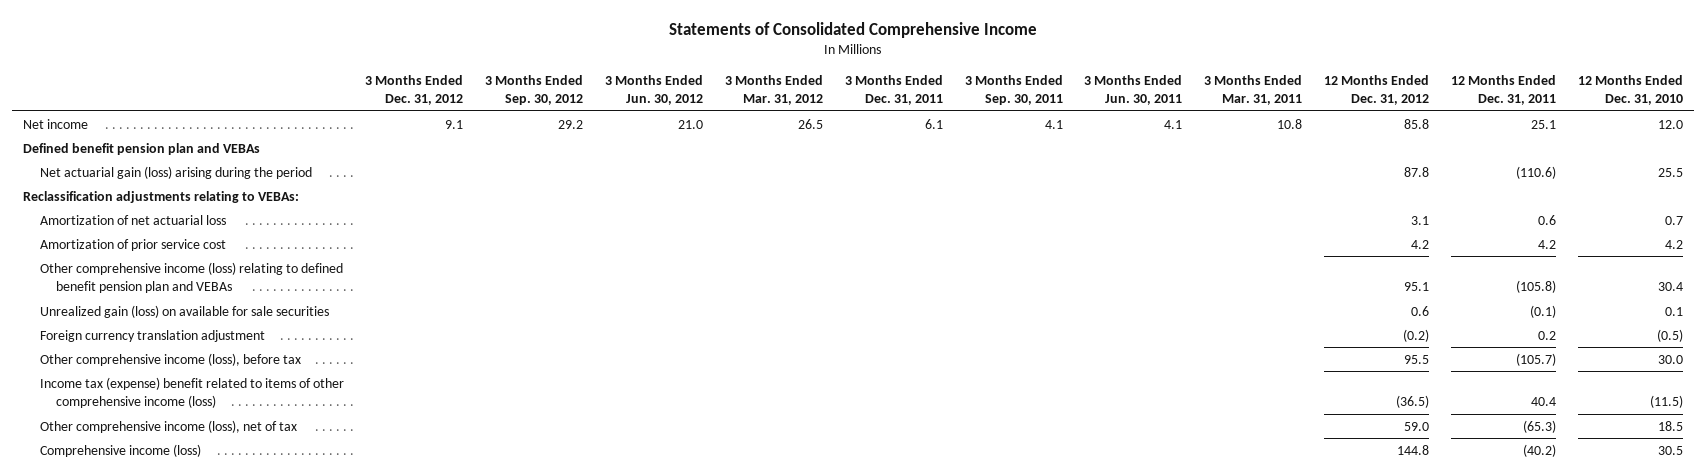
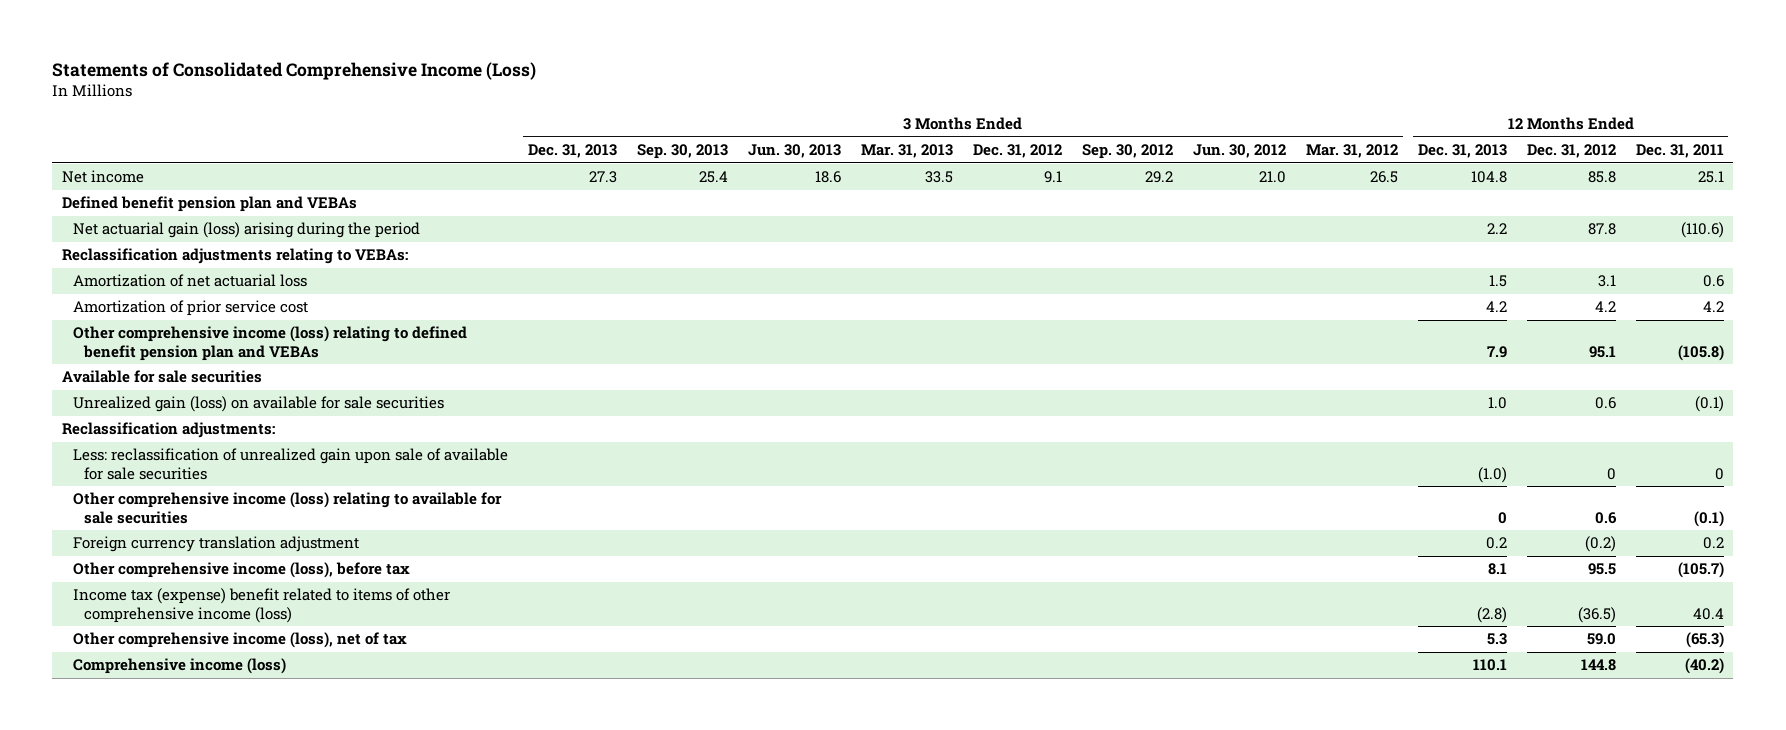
[669,21,1038,38] Statements of Consolidated Comprehensive Income -> [52,61,537,80] Statements of Consolidated Comprehensive Income (Loss)
[844,74,943,106] 3 Months Ended Dec. 31, 2011 -> none
[964,74,1063,106] 3 Months Ended Sep. 30, 2011 -> none
[1084,74,1183,106] 3 Months Ended Jun. 30, 2011 -> none
[1204,74,1303,106] 3 Months Ended Mar. 31, 2011 -> none
[1577,74,1683,106] 12 Months Ended Dec. 31, 2010 -> none
none -> [528,144,618,159] Dec. 31, 2013
none -> [637,144,729,160] Sep. 30, 2013
none -> [748,144,842,159] Jun. 30, 2013
none -> [860,144,953,159] Mar. 31, 2013
none -> [1417,144,1507,159] Dec. 31, 2013
none -> [62,370,263,384] Available for sale securities
none -> [62,422,276,439] Reclassification adjustments:
none -> [73,448,509,480] Less: reclassification of unrealized gain upon sale of available for sale securities
none -> [73,492,503,524] Other comprehensive income (loss) relating to available for sale securities

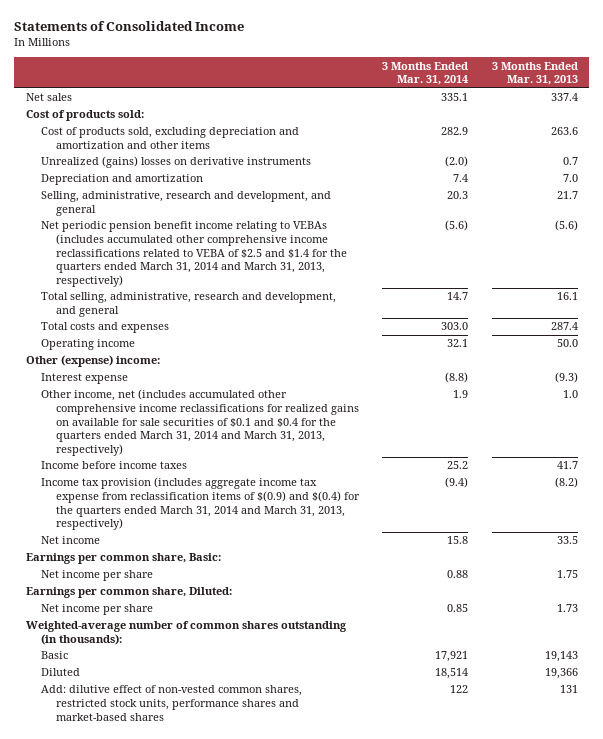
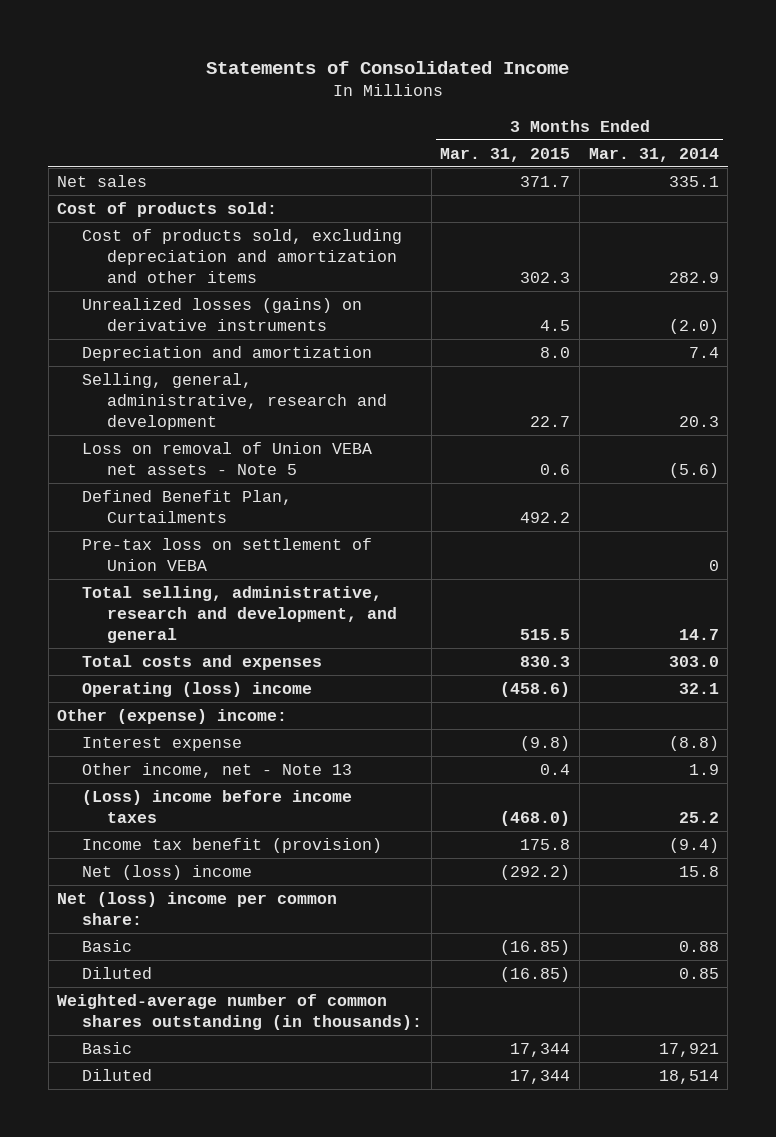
[491,61,578,86] 3 Months Ended Mar. 31, 2013 -> none
none -> [440,147,571,162] Mar. 31, 2015
[40,156,311,169] Unrealized (gains) losses on derivative instruments -> [82,297,363,331] Unrealized losses (gains) on derivative instruments
[40,191,331,217] Selling, administrative, research and development, and general -> [82,372,387,430] Selling, general, administrative, research and development
[40,221,348,288] Net periodic pension benefit income relating to VEBAs (includes accumulated other comprehensive income reclassifications related to VEBA of $2.5 and $1.4 for the quarters ended March 31, 2014 and March 31, 2013, respectively) -> [82,441,373,475] Loss on removal of Union VEBA net assets - Note 5
none -> [82,489,293,523] Defined Benefit Plan, Curtailments
none -> [82,537,373,571] Pre-tax loss on settlement of Union VEBA
[40,339,135,351] Operating income -> [82,681,313,697] Operating (loss) income
[25,587,232,599] Earnings per common share, Diluted: -> none
[40,389,360,457] Other income, net (includes accumulated other comprehensive income reclassifications for realized gains on available for sale securities of $0.1 and $0.4 for the quarters ended March 31, 2014 and March 31, 2013, respectively) -> [82,762,353,778] Other income, net - Note 13
[40,461,187,470] Income before income taxes -> [82,789,353,823] (Loss) income before income taxes
[40,477,361,531] Income tax provision (includes aggregate income tax expense from reclassification items of $(0.9) and $(0.4) for the quarters ended March 31, 2014 and March 31, 2013, respectively) -> [82,837,383,853] Income tax benefit (provision)
[40,536,100,545] Net income -> [82,864,253,880] Net (loss) income
[25,553,221,565] Earnings per common share, Basic: -> [57,891,338,925] Net (loss) income per common share:
[40,570,153,582] Net income per share -> [82,939,133,952] Basic
[40,604,153,616] Net income per share -> [82,966,153,979] Diluted
[40,685,302,721] Add: dilutive effect of non-vested common shares, restricted stock units, performance shares and market-based shares -> none

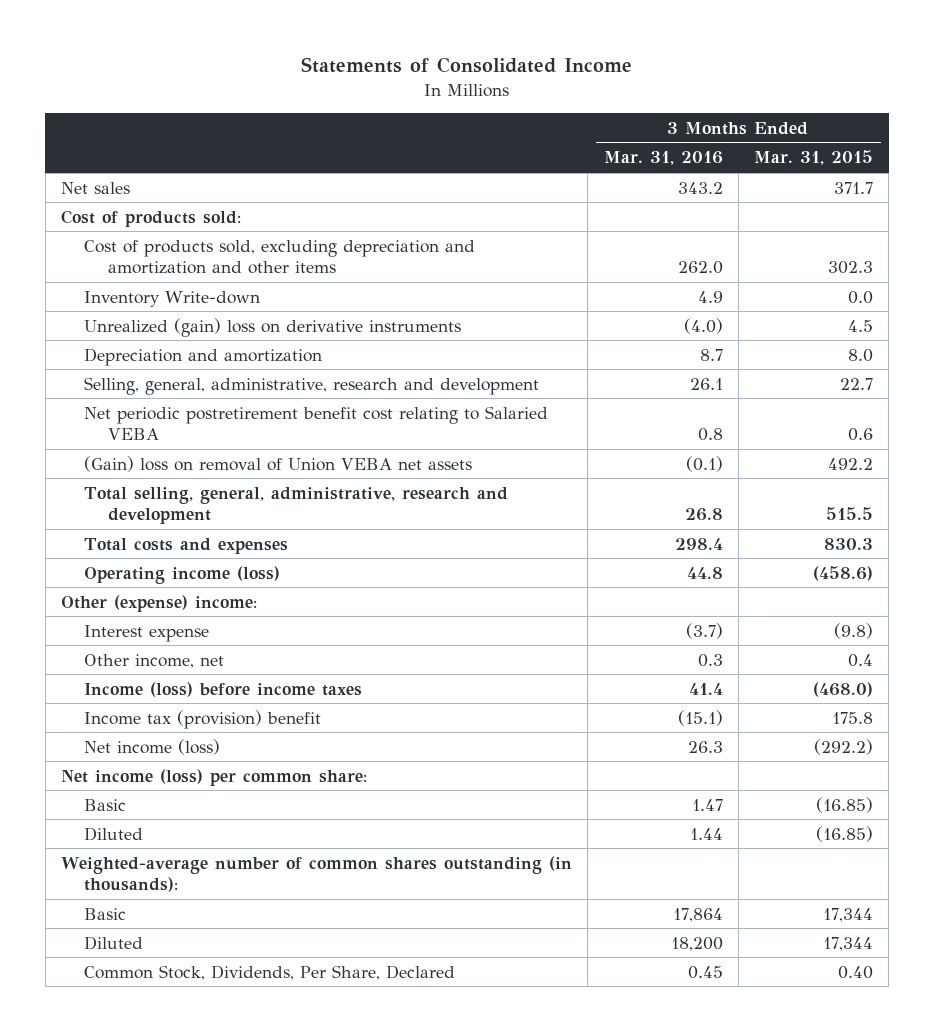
[588,147,719,162] Mar. 31, 2014 -> none
none -> [603,151,723,166] Mar. 31, 2016
none -> [84,290,261,307] Inventory Write-down
[82,297,363,331] Unrealized losses (gains) on derivative instruments -> [84,317,462,337] Unrealized (gain) loss on derivative instruments
[82,537,373,571] Pre-tax loss on settlement of Union VEBA -> none
[82,441,373,475] Loss on removal of Union VEBA net assets - Note 5 -> [84,405,549,441] Net periodic postretirement benefit cost relating to Salaried VEBA
[82,489,293,523] Defined Benefit Plan, Curtailments -> [84,455,473,472] (Gain) loss on removal of Union VEBA net assets
[82,585,397,643] Total selling, administrative, research and development, and general -> [84,486,509,525] Total selling, general, administrative, research and development
[82,681,313,697] Operating (loss) income -> [84,565,281,584] Operating income (loss)
[82,762,353,778] Other income, net - Note 13 -> [84,653,225,668] Other income, net
[82,789,353,823] (Loss) income before income taxes -> [84,681,363,697] Income (loss) before income taxes
[82,837,383,853] Income tax benefit (provision) -> [84,709,322,729] Income tax (provision) benefit
[82,864,253,880] Net (loss) income -> [84,738,221,755] Net income (loss)
[57,891,338,925] Net (loss) income per common share: -> [61,768,368,786] Net income (loss) per common share:
none -> [84,964,456,980] Common Stock, Dividends, Per Share, Declared

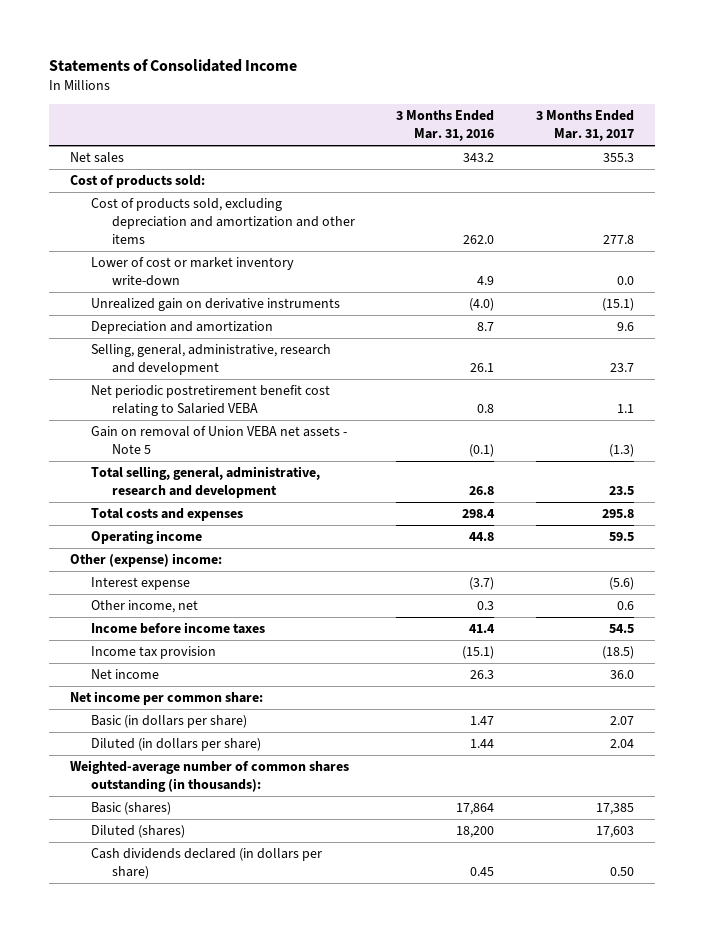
[753,150,873,166] Mar. 31, 2015 -> none
none -> [536,109,635,142] 3 Months Ended Mar. 31, 2017
[84,290,261,307] Inventory Write-down -> [90,257,294,287] Lower of cost or market inventory write-down
[84,317,462,337] Unrealized (gain) loss on derivative instruments -> [90,298,340,312] Unrealized gain on derivative instruments
[84,455,473,472] (Gain) loss on removal of Union VEBA net assets -> [90,426,347,455] Gain on removal of Union VEBA net assets - Note 5
[84,565,281,584] Operating income (loss) -> [90,530,202,545] Operating income
[84,681,363,697] Income (loss) before income taxes -> [90,622,265,635] Income before income taxes
[84,709,322,729] Income tax (provision) benefit -> [90,646,216,660] Income tax provision
[84,738,221,755] Net income (loss) -> [90,669,159,680] Net income
[61,768,368,786] Net income (loss) per common share: -> [69,691,263,706] Net income per common share:
[84,798,127,811] Basic -> [90,715,247,729] Basic (in dollars per share)
[84,826,144,841] Diluted -> [90,738,261,752] Diluted (in dollars per share)
[84,907,127,920] Basic -> [90,802,171,816] Basic (shares)
[84,935,144,950] Diluted -> [90,825,185,839] Diluted (shares)
[84,964,456,980] Common Stock, Dividends, Per Share, Declared -> [90,848,322,880] Cash dividends declared (in dollars per share)

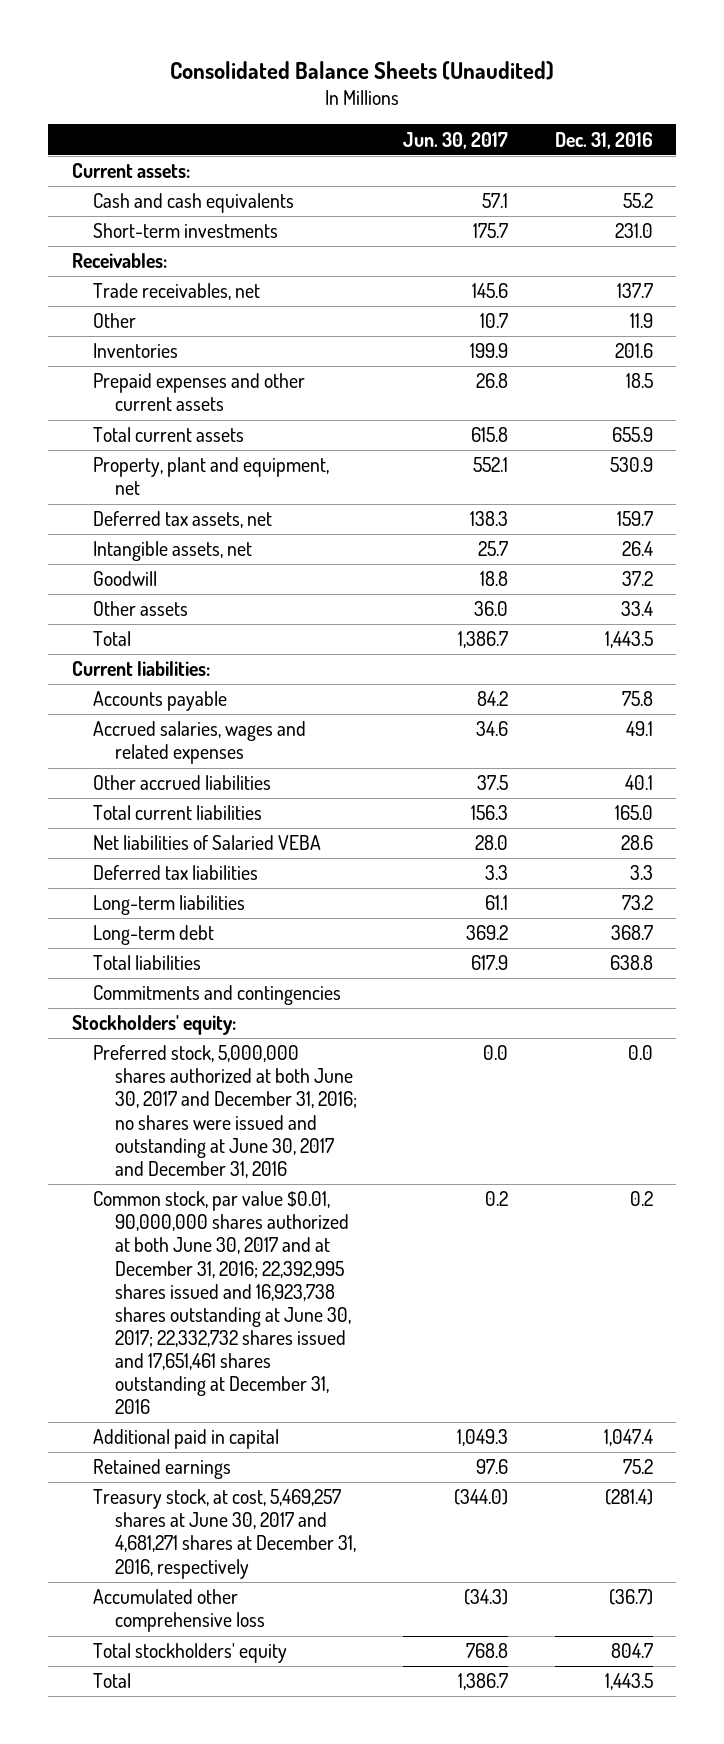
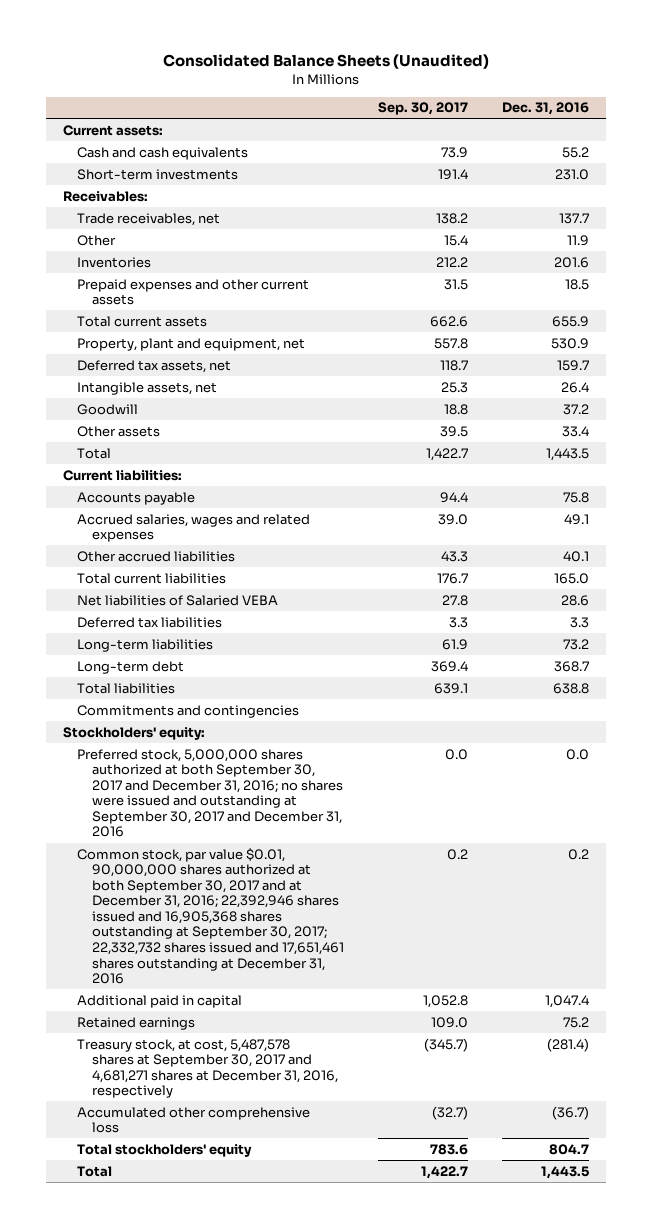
[403,131,509,149] Jun. 30, 2017 -> none
none -> [377,102,468,116] Sep. 30, 2017
[93,1045,357,1178] Preferred stock, 5,000,000 shares authorized at both June 30, 2017 and December 31, 2016; no shares were issued and outstanding at June 30, 2017 and December 31, 2016 -> [77,748,343,838] Preferred stock, 5,000,000 shares authorized at both September 30, 2017 and December 31, 2016; no shares were issued and outstanding at September 30, 2017 and December 31, 2016
[93,1191,351,1414] Common stock, par value $0.01, 90,000,000 shares authorized at both June 30, 2017 and at December 31, 2016; 22,392,995 shares issued and 16,923,738 shares outstanding at June 30, 2017; 22,332,732 shares issued and 17,651,461 shares outstanding at December 31, 2016 -> [77,847,344,985] Common stock, par value $0.01, 90,000,000 shares authorized at both September 30, 2017 and at December 31, 2016; 22,392,946 shares issued and 16,905,368 shares outstanding at September 30, 2017; 22,332,732 shares issued and 17,651,461 shares outstanding at December 31, 2016
[93,1489,356,1579] Treasury stock, at cost, 5,469,257 shares at June 30, 2017 and 4,681,271 shares at December 31, 2016, respectively -> [77,1038,338,1099] Treasury stock, at cost, 5,487,578 shares at September 30, 2017 and 4,681,271 shares at December 31, 2016, respectively

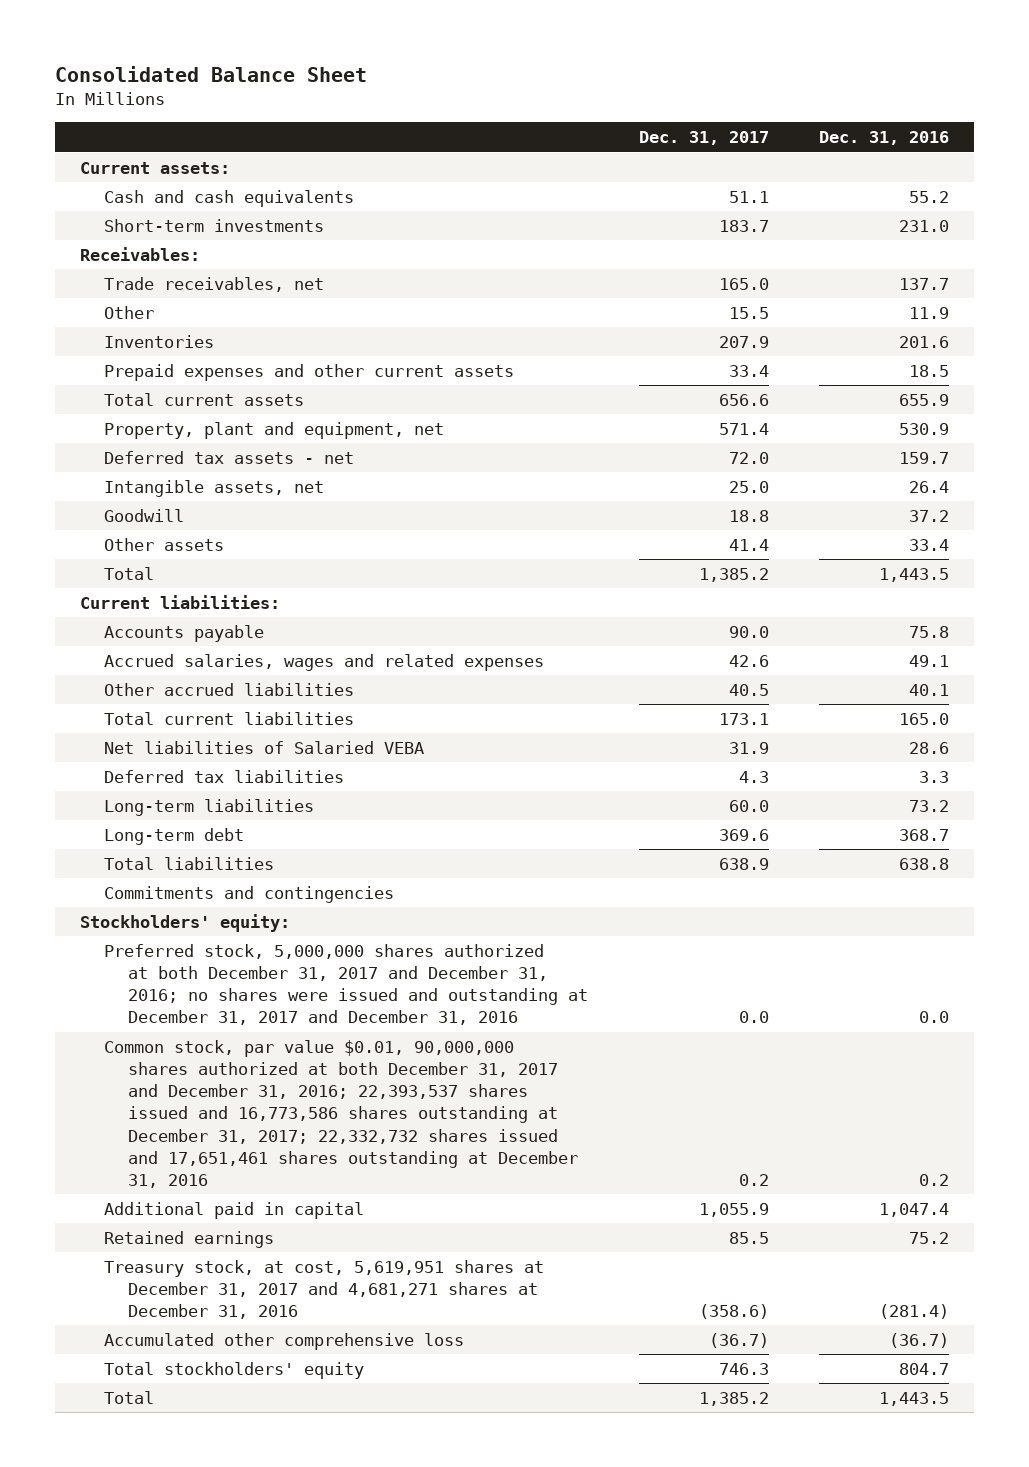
[162,53,489,69] Consolidated Balance Sheets (Unaudited) -> [55,65,368,82] Consolidated Balance Sheet
[377,102,468,116] Sep. 30, 2017 -> none
none -> [638,131,769,146] Dec. 31, 2017
[77,359,232,373] Deferred tax assets, net -> [104,450,355,464] Deferred tax assets - net
[77,748,343,838] Preferred stock, 5,000,000 shares authorized at both September 30, 2017 and December 31, 2016; no shares were issued and outstanding at September 30, 2017 and December 31, 2016 -> [104,943,589,1026] Preferred stock, 5,000,000 shares authorized at both December 31, 2017 and December 31, 2016; no shares were issued and outstanding at December 31, 2017 and December 31, 2016
[77,847,344,985] Common stock, par value $0.01, 90,000,000 shares authorized at both September 30, 2017 and at December 31, 2016; 22,392,946 shares issued and 16,905,368 shares outstanding at September 30, 2017; 22,332,732 shares issued and 17,651,461 shares outstanding at December 31, 2016 -> [104,1039,579,1188] Common stock, par value $0.01, 90,000,000 shares authorized at both December 31, 2017 and December 31, 2016; 22,393,537 shares issued and 16,773,586 shares outstanding at December 31, 2017; 22,332,732 shares issued and 17,651,461 shares outstanding at December 31, 2016
[77,1038,338,1099] Treasury stock, at cost, 5,487,578 shares at September 30, 2017 and 4,681,271 shares at December 31, 2016, respectively -> [104,1259,545,1320] Treasury stock, at cost, 5,619,951 shares at December 31, 2017 and 4,681,271 shares at December 31, 2016

